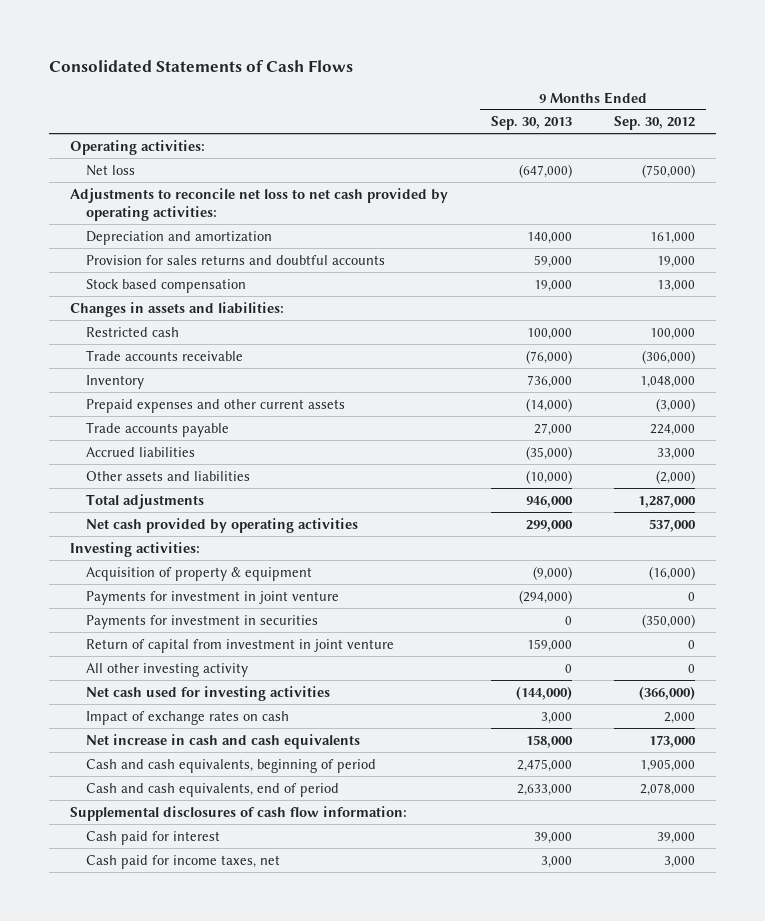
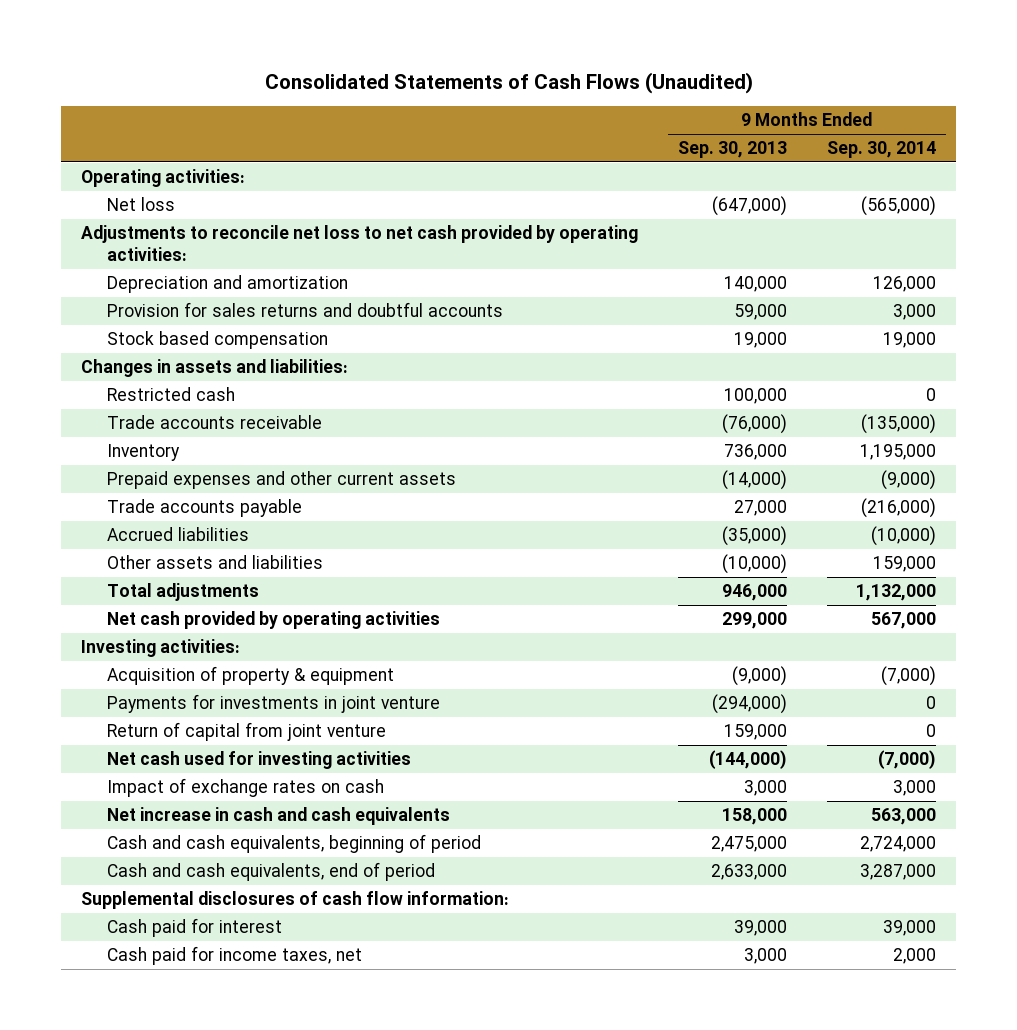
[48,59,353,72] Consolidated Statements of Cash Flows -> [264,71,753,94] Consolidated Statements of Cash Flows (Unaudited)
[614,116,696,131] Sep. 30, 2012 -> none
none -> [827,141,937,159] Sep. 30, 2014
[85,614,318,629] Payments for investment in securities -> none
[85,662,248,677] All other investing activity -> none
[85,590,339,605] Payments for investment in joint venture -> [107,694,441,714] Payments for investments in joint venture
[85,638,394,653] Return of capital from investment in joint venture -> [107,722,387,742] Return of capital from joint venture

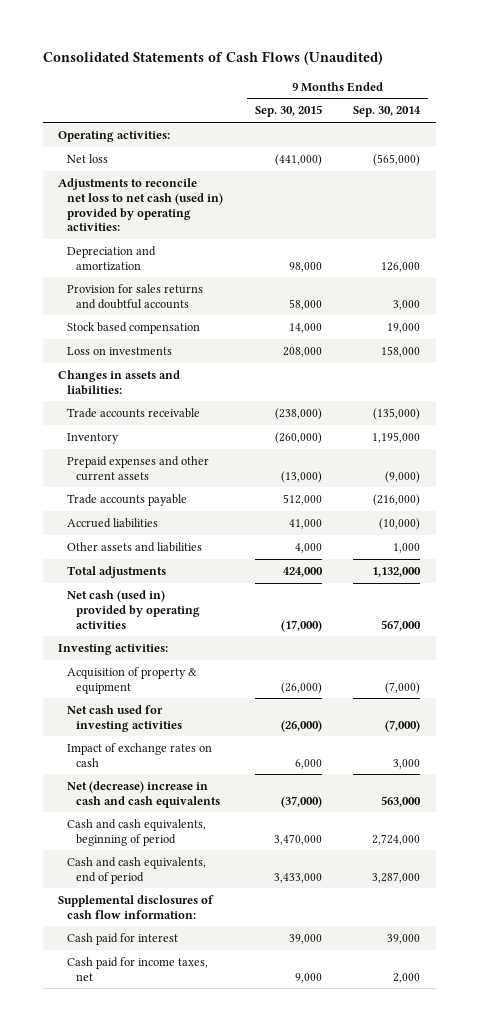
[678,141,788,159] Sep. 30, 2013 -> none
none -> [254,105,322,118] Sep. 30, 2015
[81,225,639,261] Adjustments to reconcile net loss to net cash provided by operating activities: -> [58,177,224,232] Adjustments to reconcile net loss to net cash (used in) provided by operating activities:
none -> [67,346,173,355] Loss on investments
[107,387,236,402] Restricted cash -> none
[873,556,937,573] 159,000 -> [393,542,421,553] 1,000
[107,611,441,630] Net cash provided by operating activities -> [67,589,201,629] Net cash (used in) provided by operating activities
[107,694,441,714] Payments for investments in joint venture -> none
[107,722,387,742] Return of capital from joint venture -> none
[107,807,451,826] Net increase in cash and cash equivalents -> [67,780,221,808] Net (decrease) increase in cash and cash equivalents

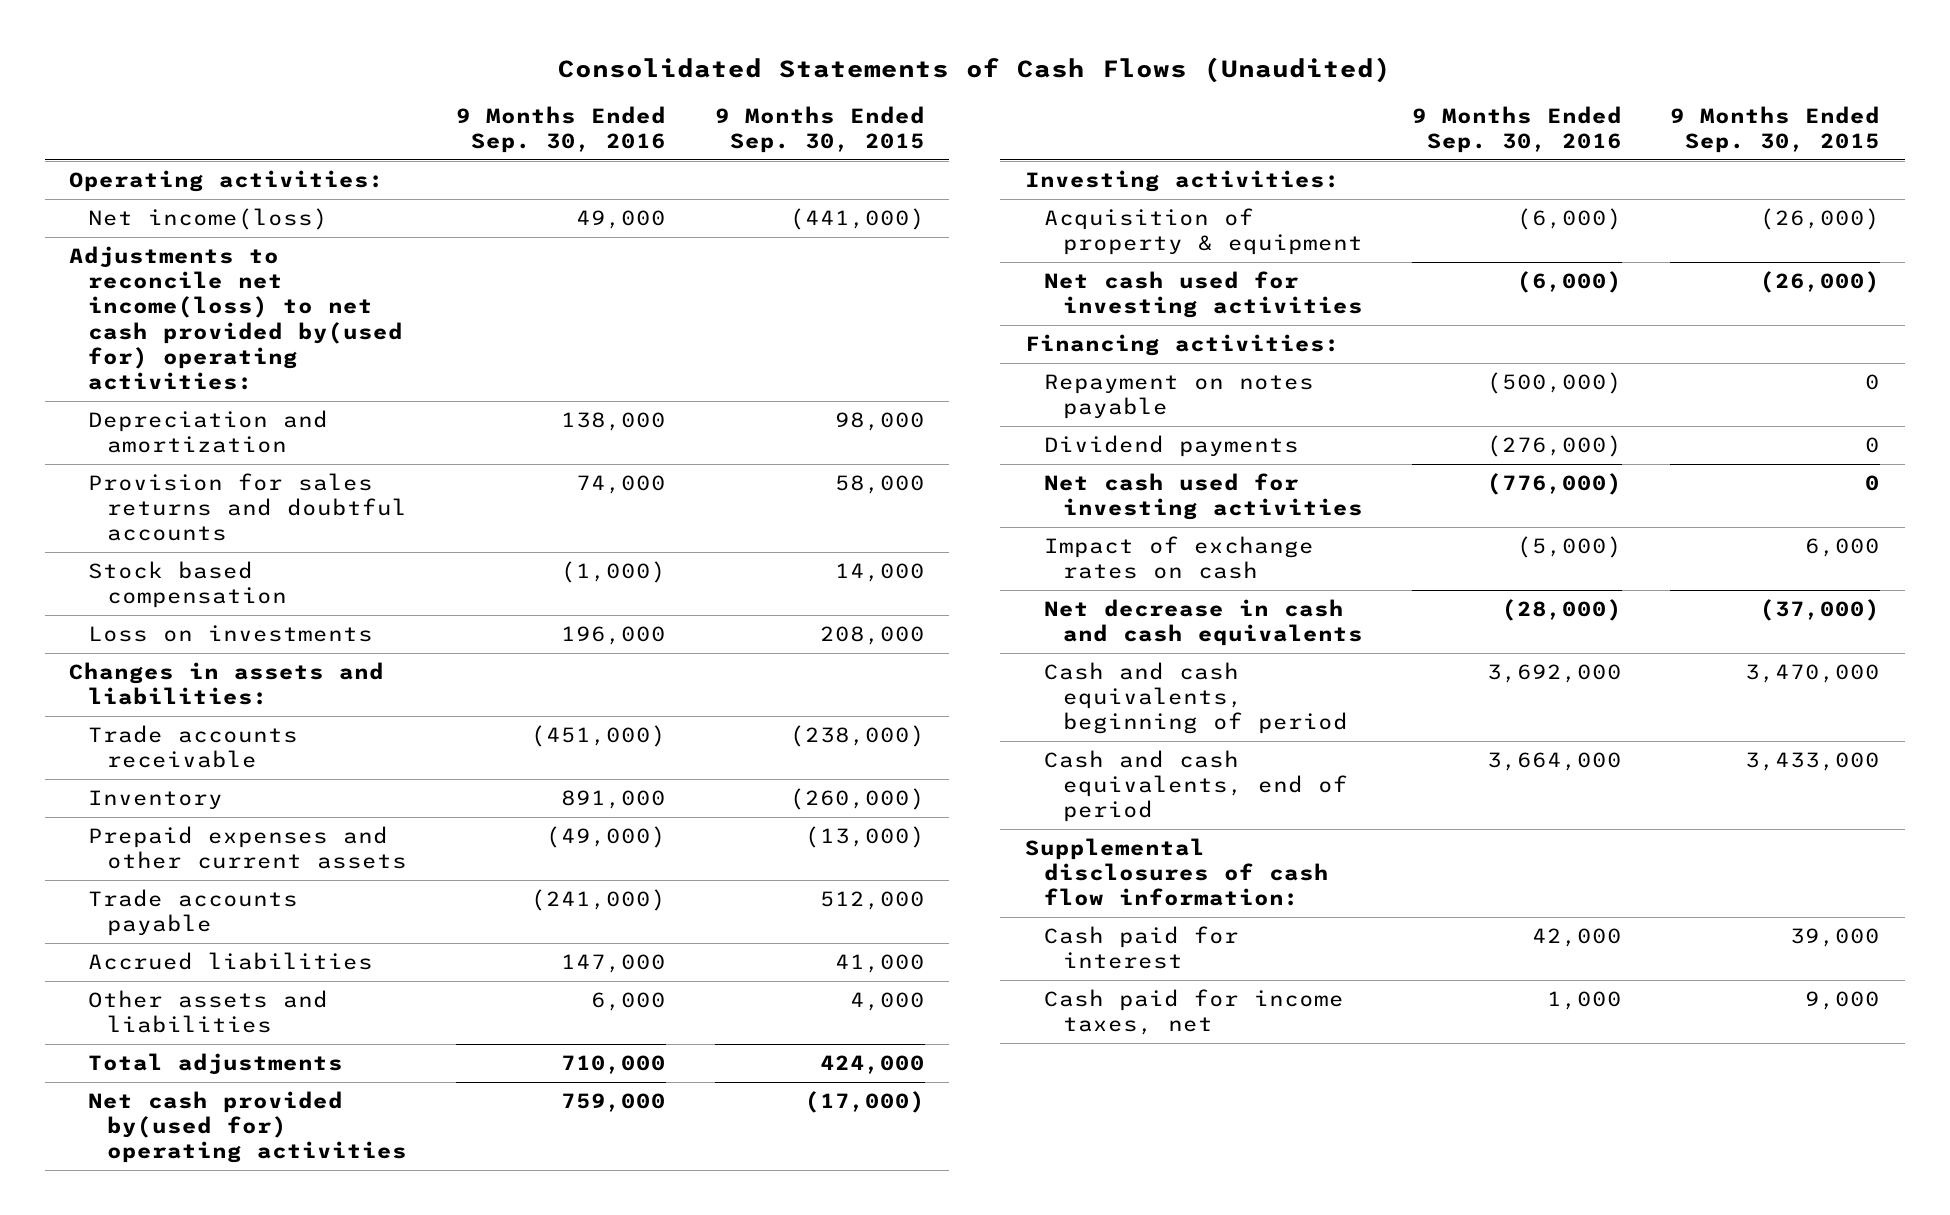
[353,106,422,118] Sep. 30, 2014 -> none
none -> [456,105,667,154] 9 Months Ended Sep. 30, 2016
[67,153,109,163] Net loss -> [88,207,329,230] Net income(loss)
[58,177,224,232] Adjustments to reconcile net loss to net cash (used in) provided by operating activities: -> [69,245,404,391] Adjustments to reconcile net income(loss) to net cash provided by(used for) operating activities:
[67,589,201,629] Net cash (used in) provided by operating activities -> [88,1090,408,1164] Net cash provided by(used for) operating activities
none -> [1024,333,1340,356] Financing activities:
none -> [1043,373,1314,420] Repayment on notes payable
none -> [1043,434,1299,457] Dividend payments
none -> [1043,472,1363,521] Net cash used for investing activities
[67,780,221,808] Net (decrease) increase in cash and cash equivalents -> [1043,598,1363,647] Net decrease in cash and cash equivalents

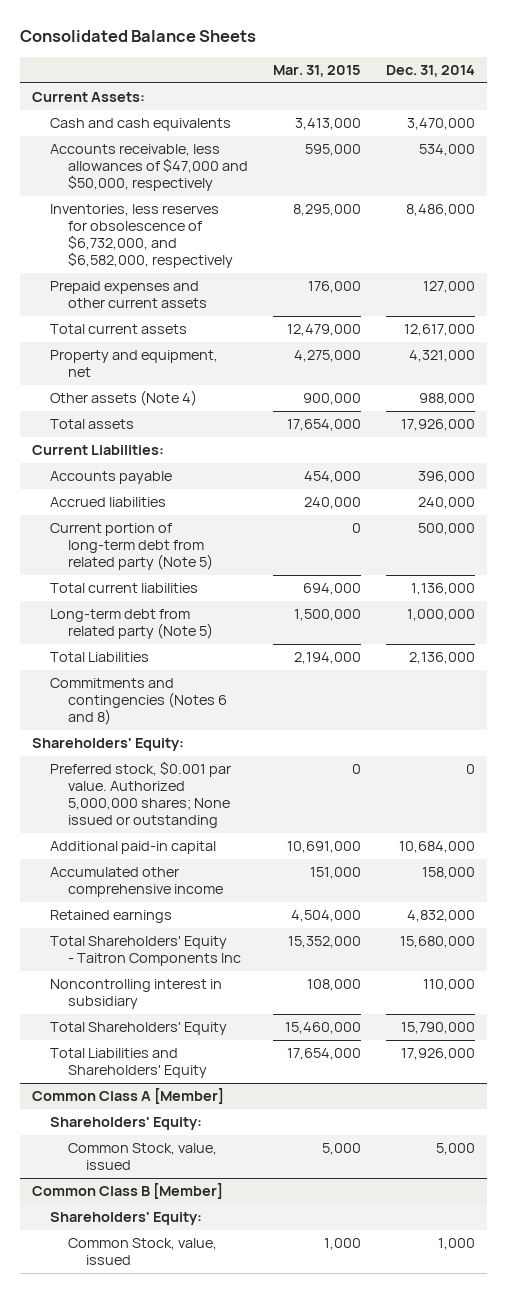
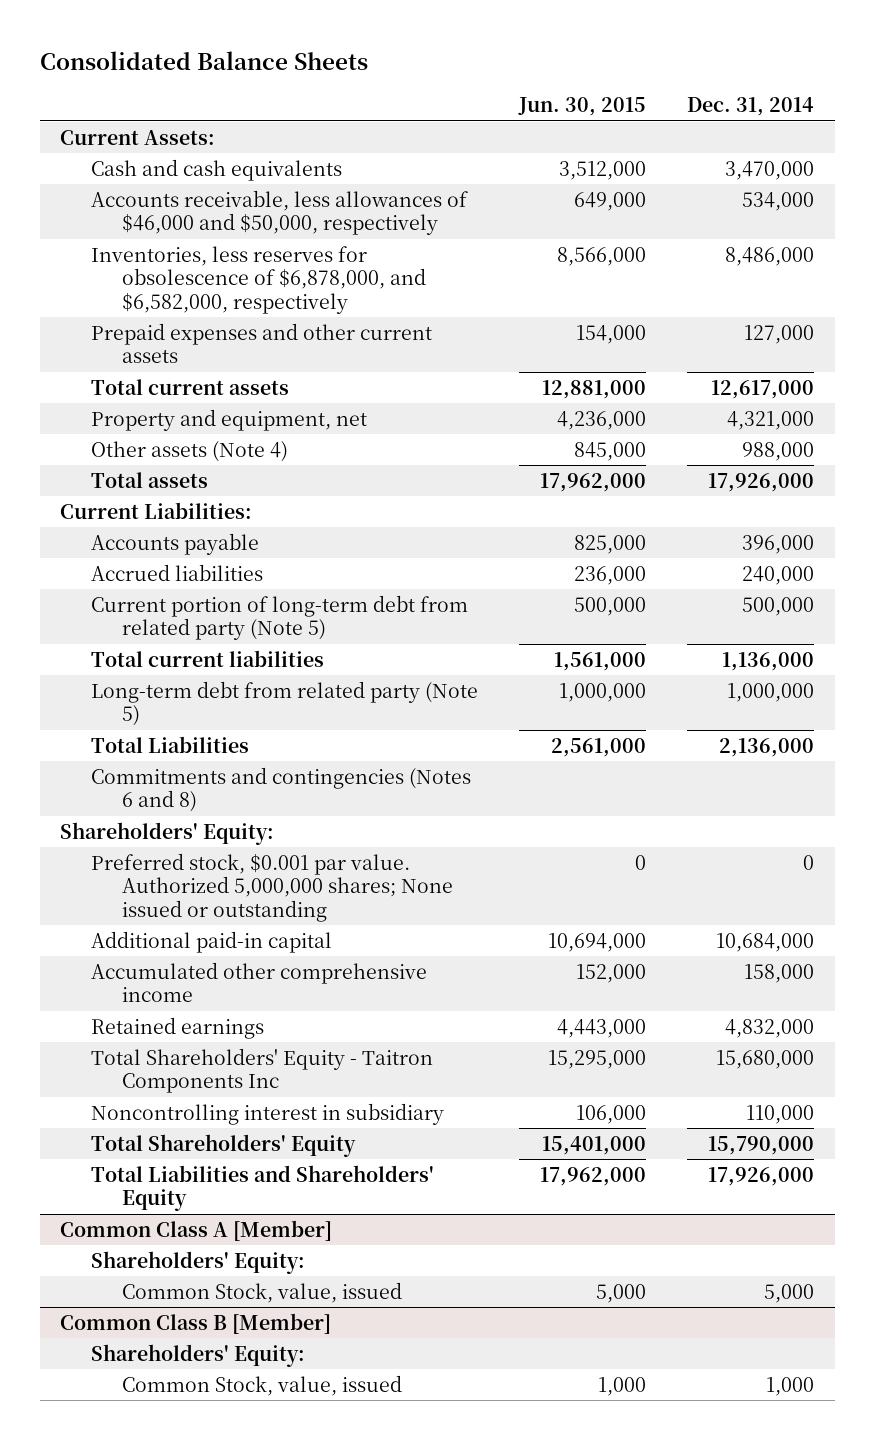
[272,65,361,78] Mar. 31, 2015 -> none
none -> [518,97,647,117] Jun. 30, 2015
[50,144,249,192] Accounts receivable, less allowances of $47,000 and $50,000, respectively -> [90,189,468,236] Accounts receivable, less allowances of $46,000 and $50,000, respectively
[50,204,234,269] Inventories, less reserves for obsolescence of $6,732,000, and $6,582,000, respectively -> [90,245,426,315] Inventories, less reserves for obsolescence of $6,878,000, and $6,582,000, respectively

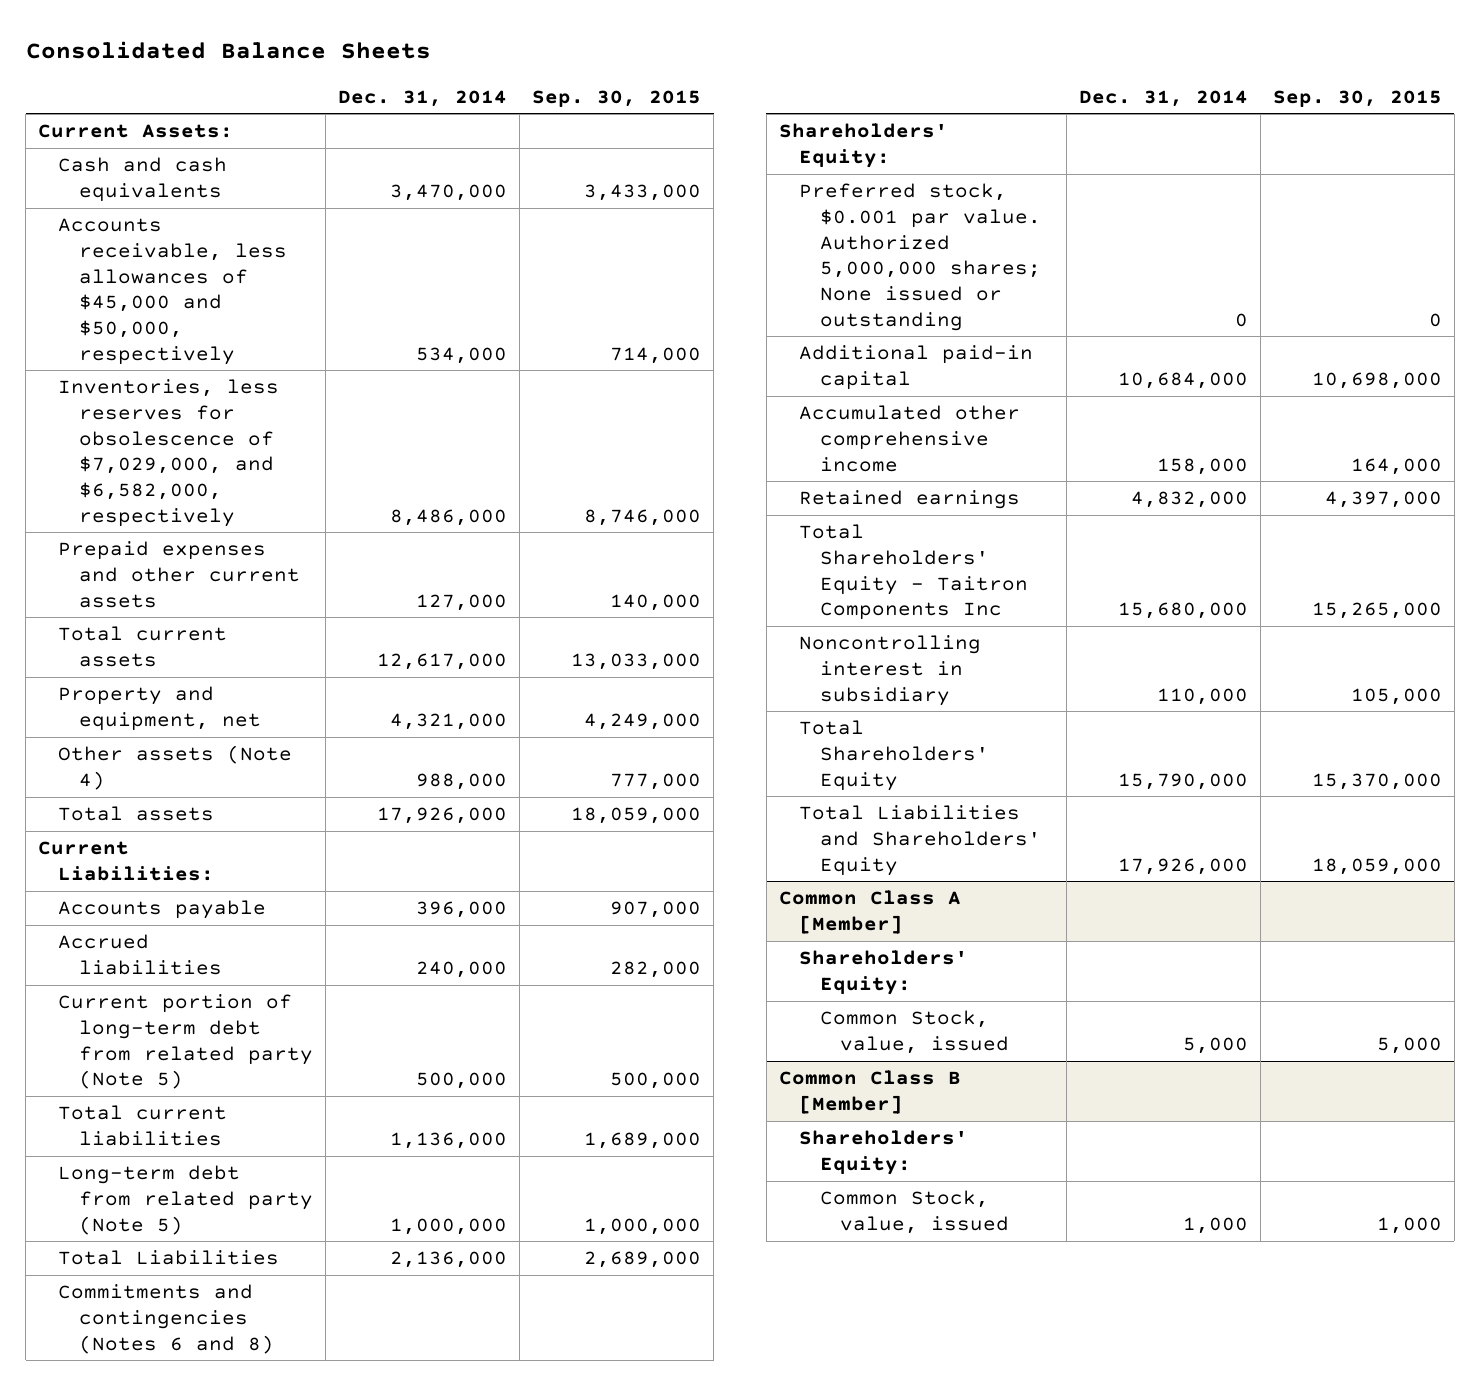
[518,97,647,117] Jun. 30, 2015 -> none
none -> [531,89,701,107] Sep. 30, 2015
[90,189,468,236] Accounts receivable, less allowances of $46,000 and $50,000, respectively -> [58,218,287,365] Accounts receivable, less allowances of $45,000 and $50,000, respectively
[90,245,426,315] Inventories, less reserves for obsolescence of $6,878,000, and $6,582,000, respectively -> [58,379,280,527] Inventories, less reserves for obsolescence of $7,029,000, and $6,582,000, respectively

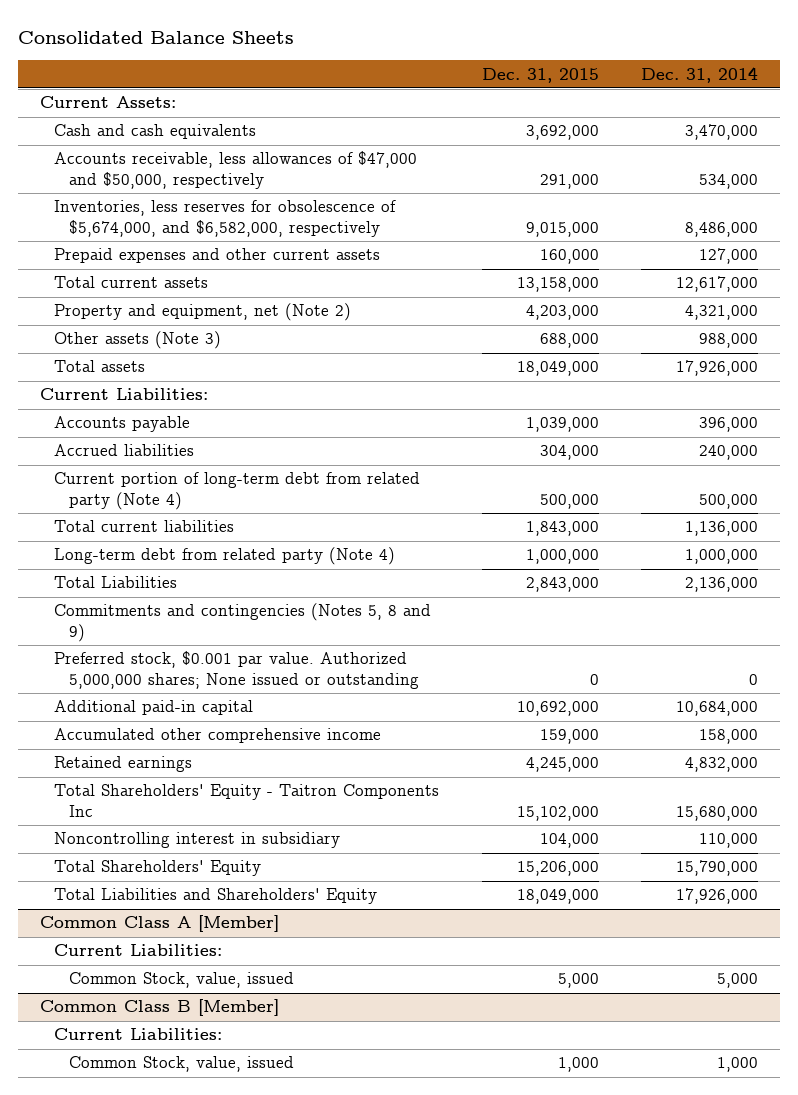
[531,89,701,107] Sep. 30, 2015 -> none
none -> [481,67,599,83] Dec. 31, 2015
[58,218,287,365] Accounts receivable, less allowances of $45,000 and $50,000, respectively -> [54,151,418,189] Accounts receivable, less allowances of $47,000 and $50,000, respectively
[58,379,280,527] Inventories, less reserves for obsolescence of $7,029,000, and $6,582,000, respectively -> [54,200,397,237] Inventories, less reserves for obsolescence of $5,674,000, and $6,582,000, respectively
[58,686,261,731] Property and equipment, net -> [54,303,352,322] Property and equipment, net (Note 2)
[58,745,293,790] Other assets (Note 4) -> [54,331,222,350] Other assets (Note 3)
[58,994,313,1090] Current portion of long-term debt from related party (Note 5) -> [54,472,421,510] Current portion of long-term debt from related party (Note 4)
[58,1165,313,1235] Long-term debt from related party (Note 5) -> [54,547,396,566] Long-term debt from related party (Note 4)
[779,123,949,168] Shareholders' Equity: -> none
[58,1284,274,1354] Commitments and contingencies (Notes 6 and 8) -> [54,603,432,642] Commitments and contingencies (Notes 5, 8 and 9)
[799,950,969,995] Shareholders' Equity: -> none
none -> [54,944,223,957] Current Liabilities:
[799,1130,969,1175] Shareholders' Equity: -> none
none -> [54,1028,223,1041] Current Liabilities:

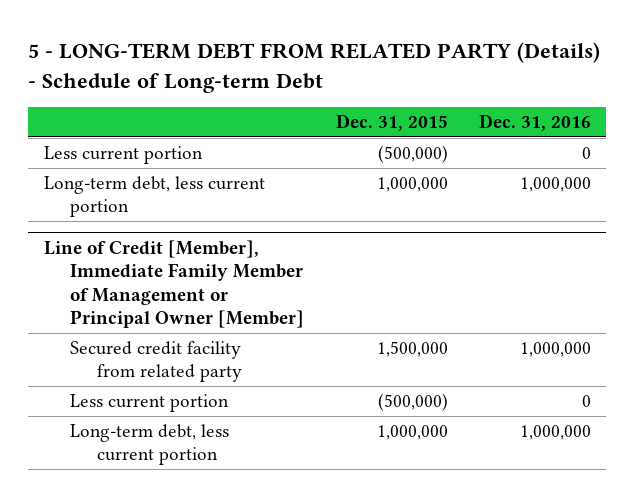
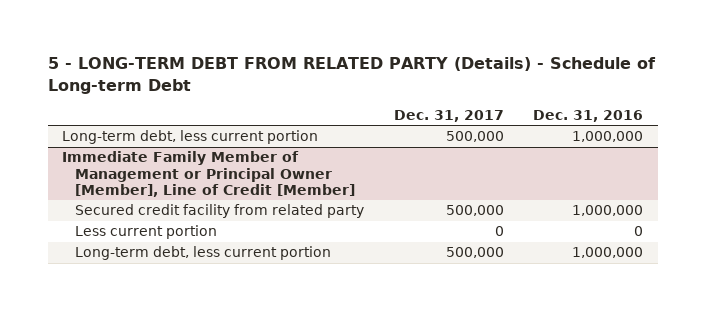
[335,114,448,132] Dec. 31, 2015 -> none
none -> [393,110,504,123] Dec. 31, 2017
[43,146,203,165] Less current portion -> none
[43,239,305,328] Line of Credit [Member], Immediate Family Member of Management or Principal Owner [Member] -> [62,151,355,197] Immediate Family Member of Management or Principal Owner [Member], Line of Credit [Member]

